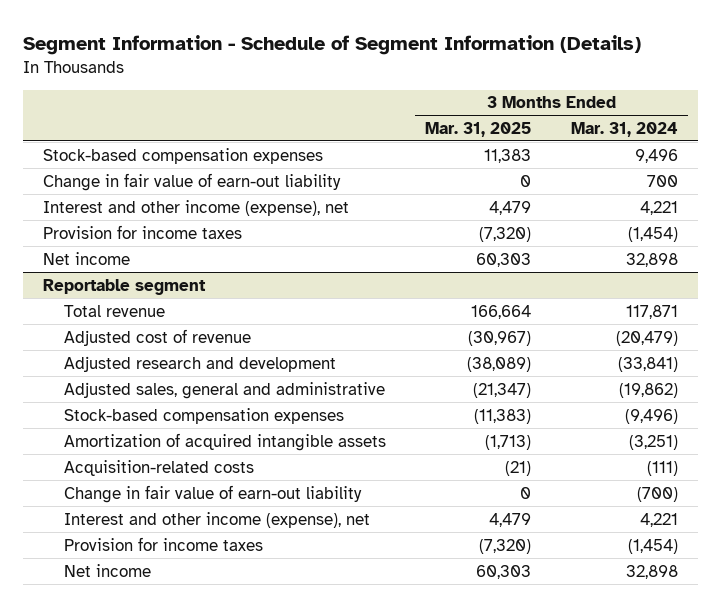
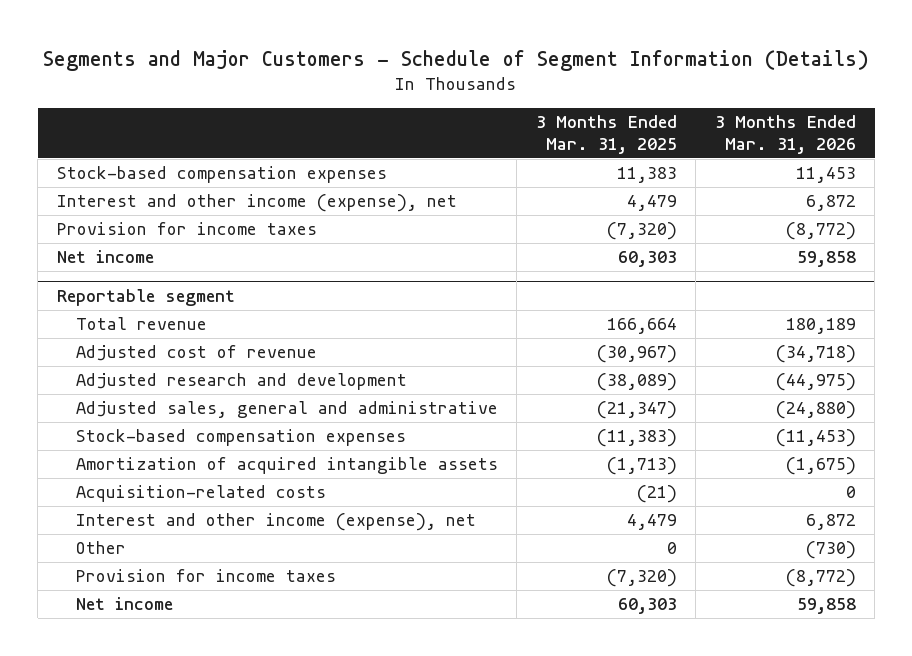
[23,34,642,55] Segment Information - Schedule of Segment Information (Details) -> [43,49,870,71] Segments and Major Customers - Schedule of Segment Information (Details)
[570,121,678,137] Mar. 31, 2024 -> none
none -> [714,115,856,155] 3 Months Ended Mar. 31, 2026
[42,172,341,191] Change in fair value of earn-out liability -> none
[63,484,362,503] Change in fair value of earn-out liability -> none
none -> [75,541,126,555] Other

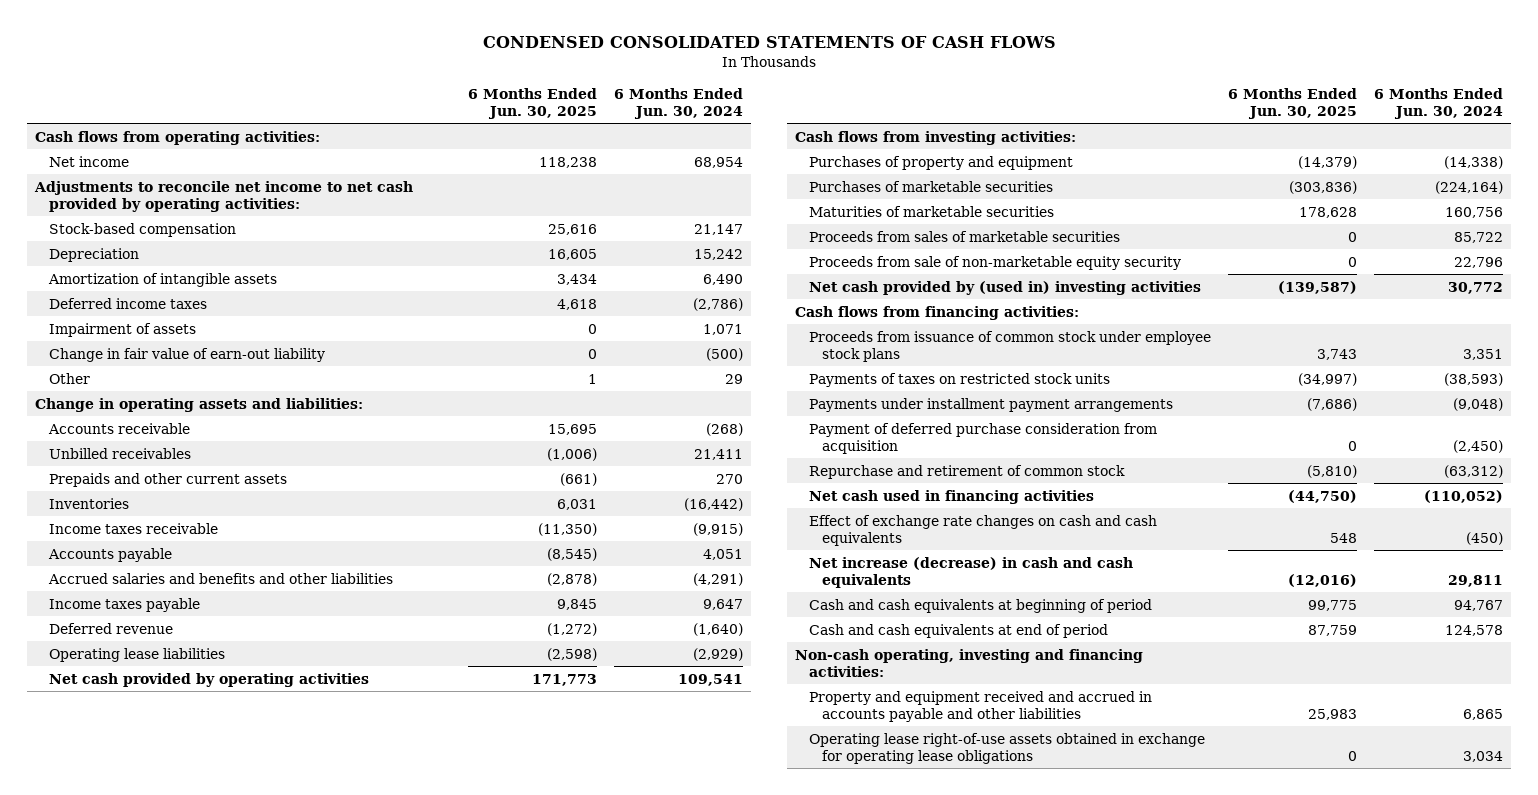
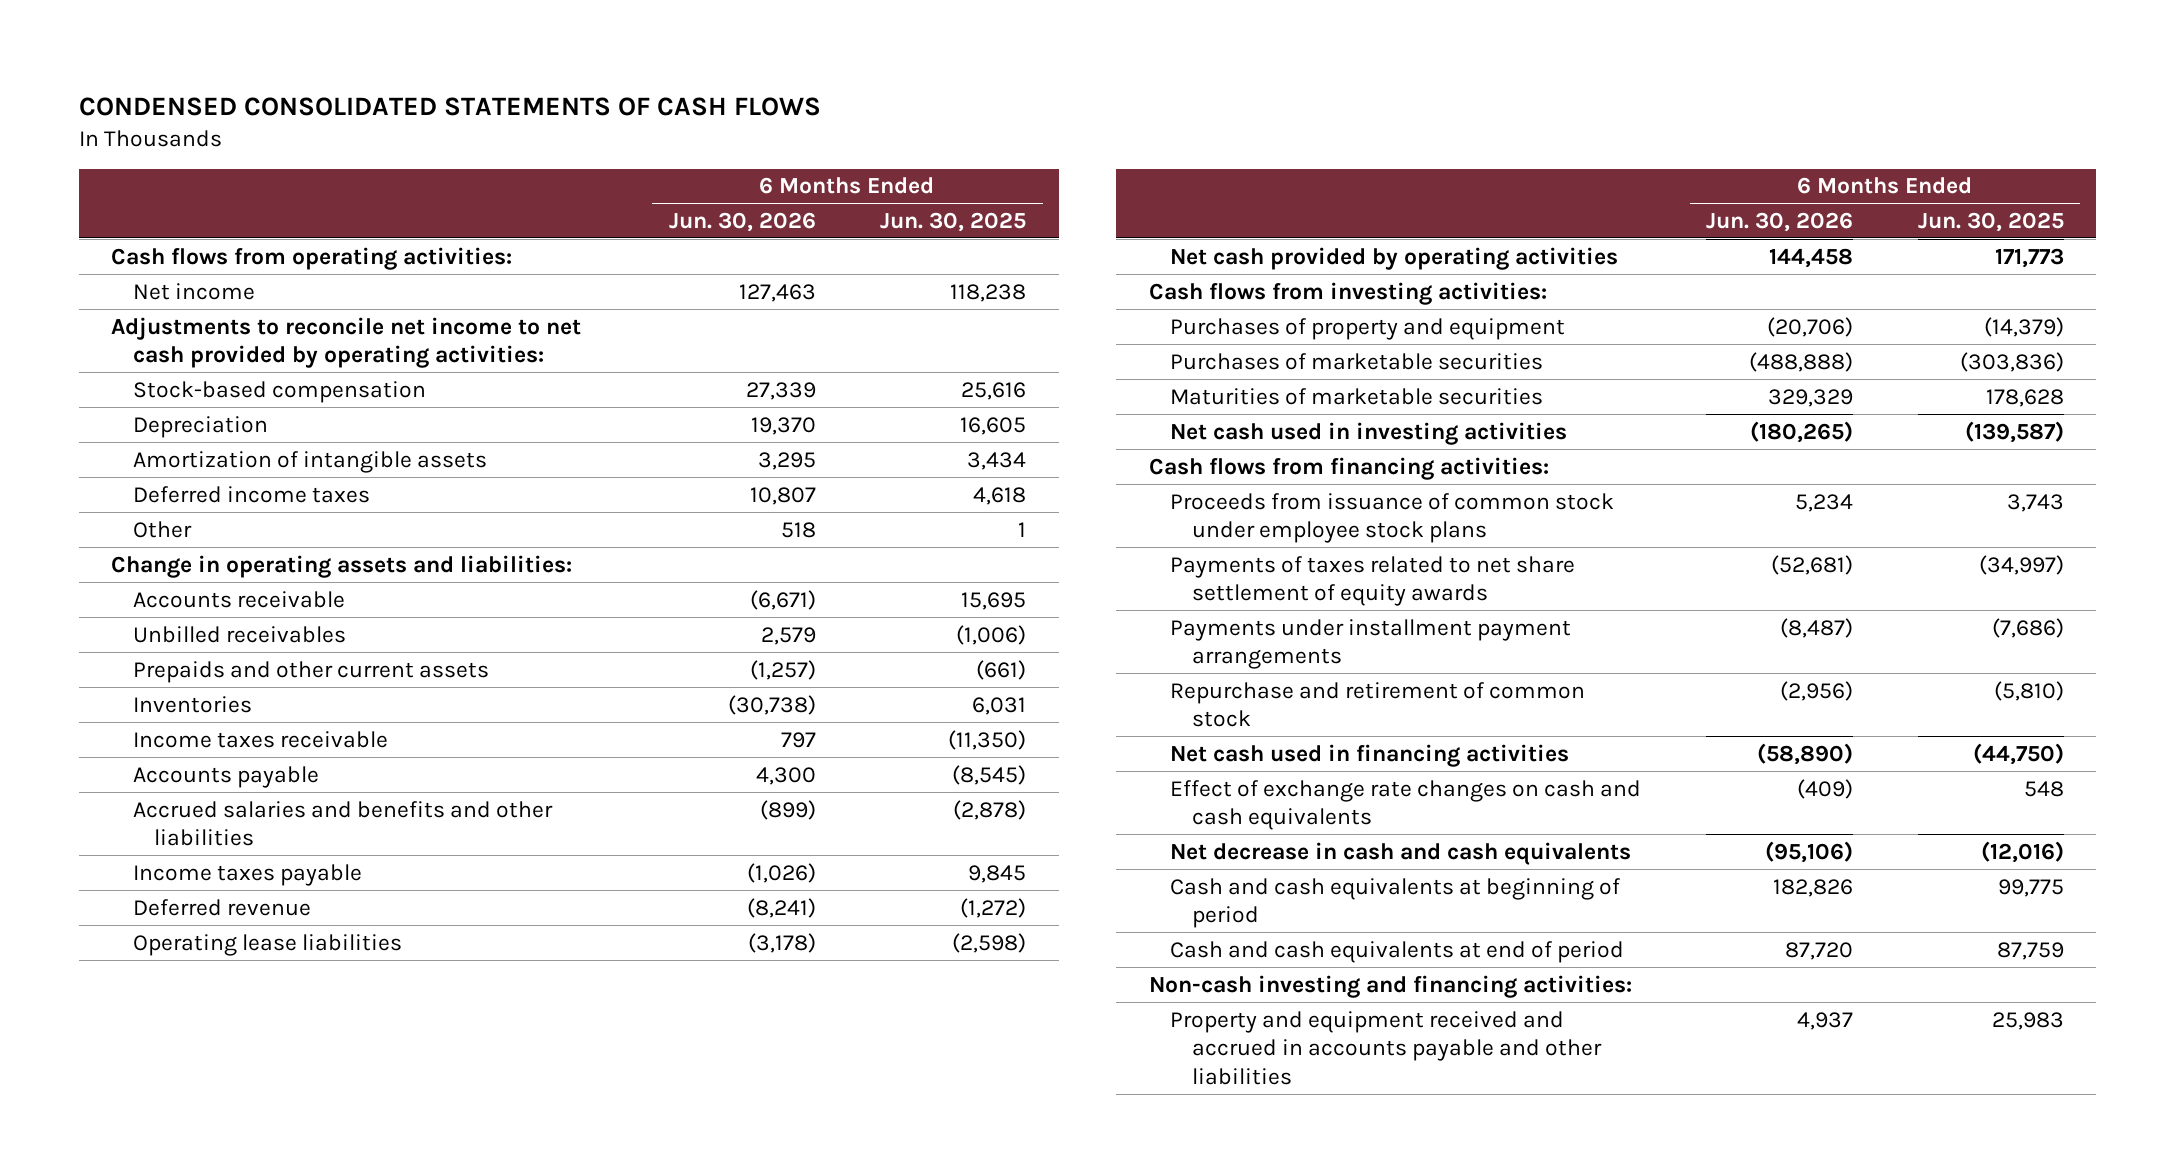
[613,88,743,120] 6 Months Ended Jun. 30, 2024 -> none
none -> [668,211,816,232] Jun. 30, 2026
[48,322,196,337] Impairment of assets -> none
[48,347,325,362] Change in fair value of earn-out liability -> none
[808,230,1120,242] Proceeds from sales of marketable securities -> none
[808,255,1181,270] Proceeds from sale of non-marketable equity security -> none
[808,280,1201,295] Net cash provided by (used in) investing activities -> [1170,421,1568,445] Net cash used in investing activities
[808,372,1110,387] Payments of taxes on restricted stock units -> [1170,555,1576,607] Payments of taxes related to net share settlement of equity awards
[808,422,1157,454] Payment of deferred purchase consideration from acquisition -> none
[808,556,1133,588] Net increase (decrease) in cash and cash equivalents -> [1170,841,1632,865] Net decrease in cash and cash equivalents
[795,648,1144,677] Non-cash operating, investing and financing activities: -> [1148,974,1632,998] Non-cash investing and financing activities:
[808,732,1205,764] Operating lease right-of-use assets obtained in exchange for operating lease obligations -> none

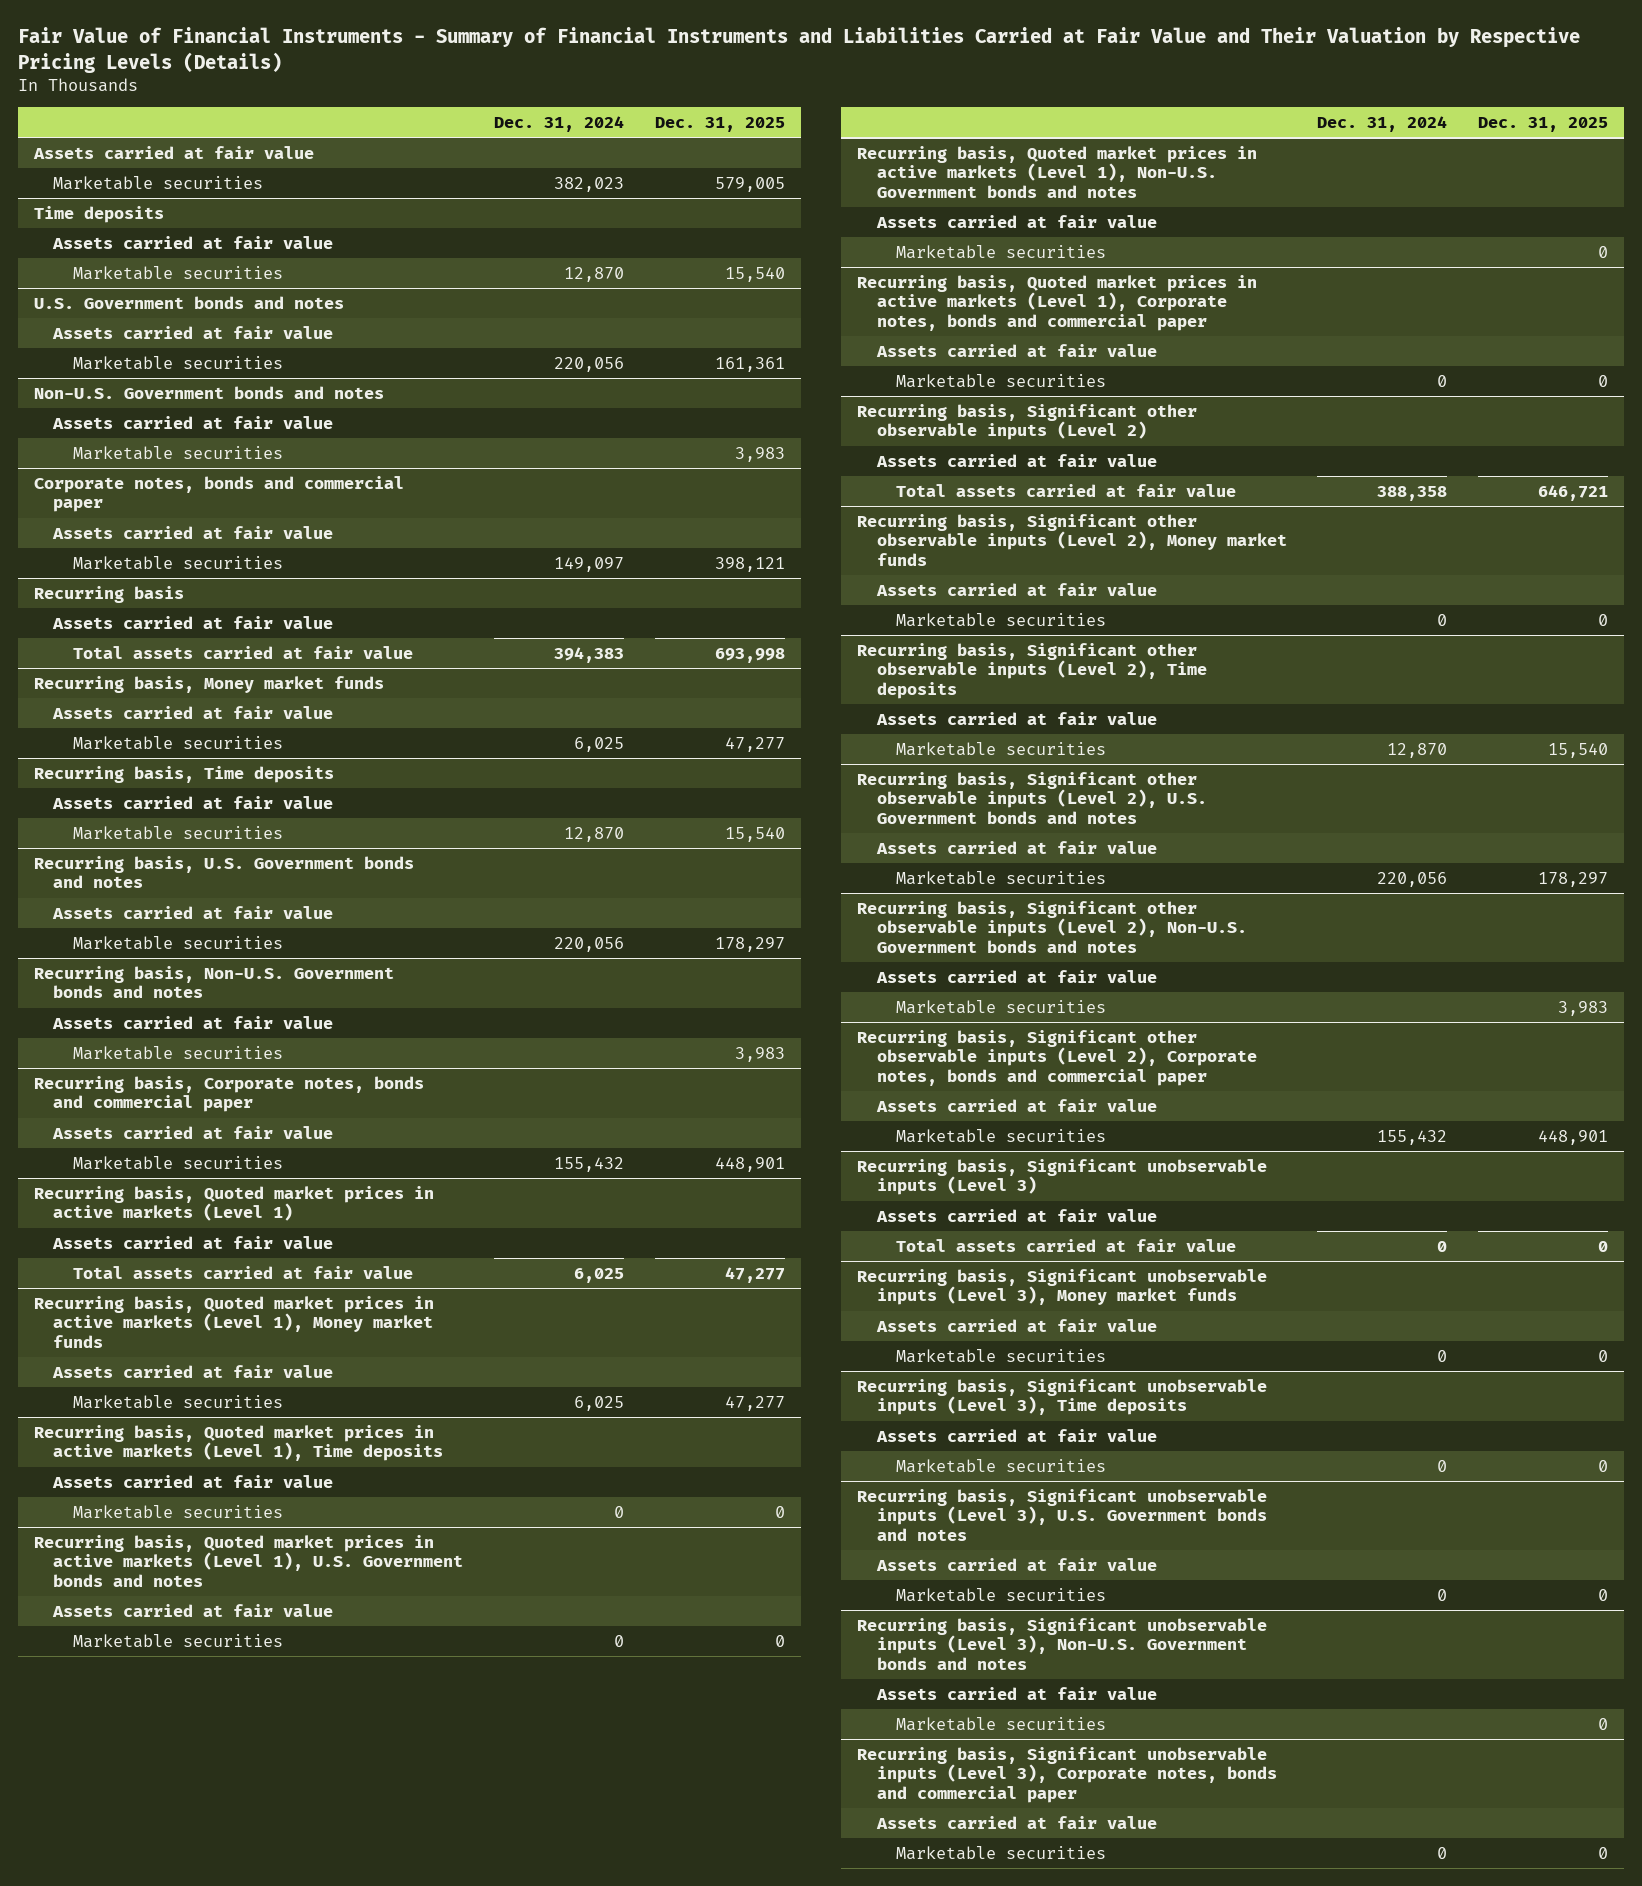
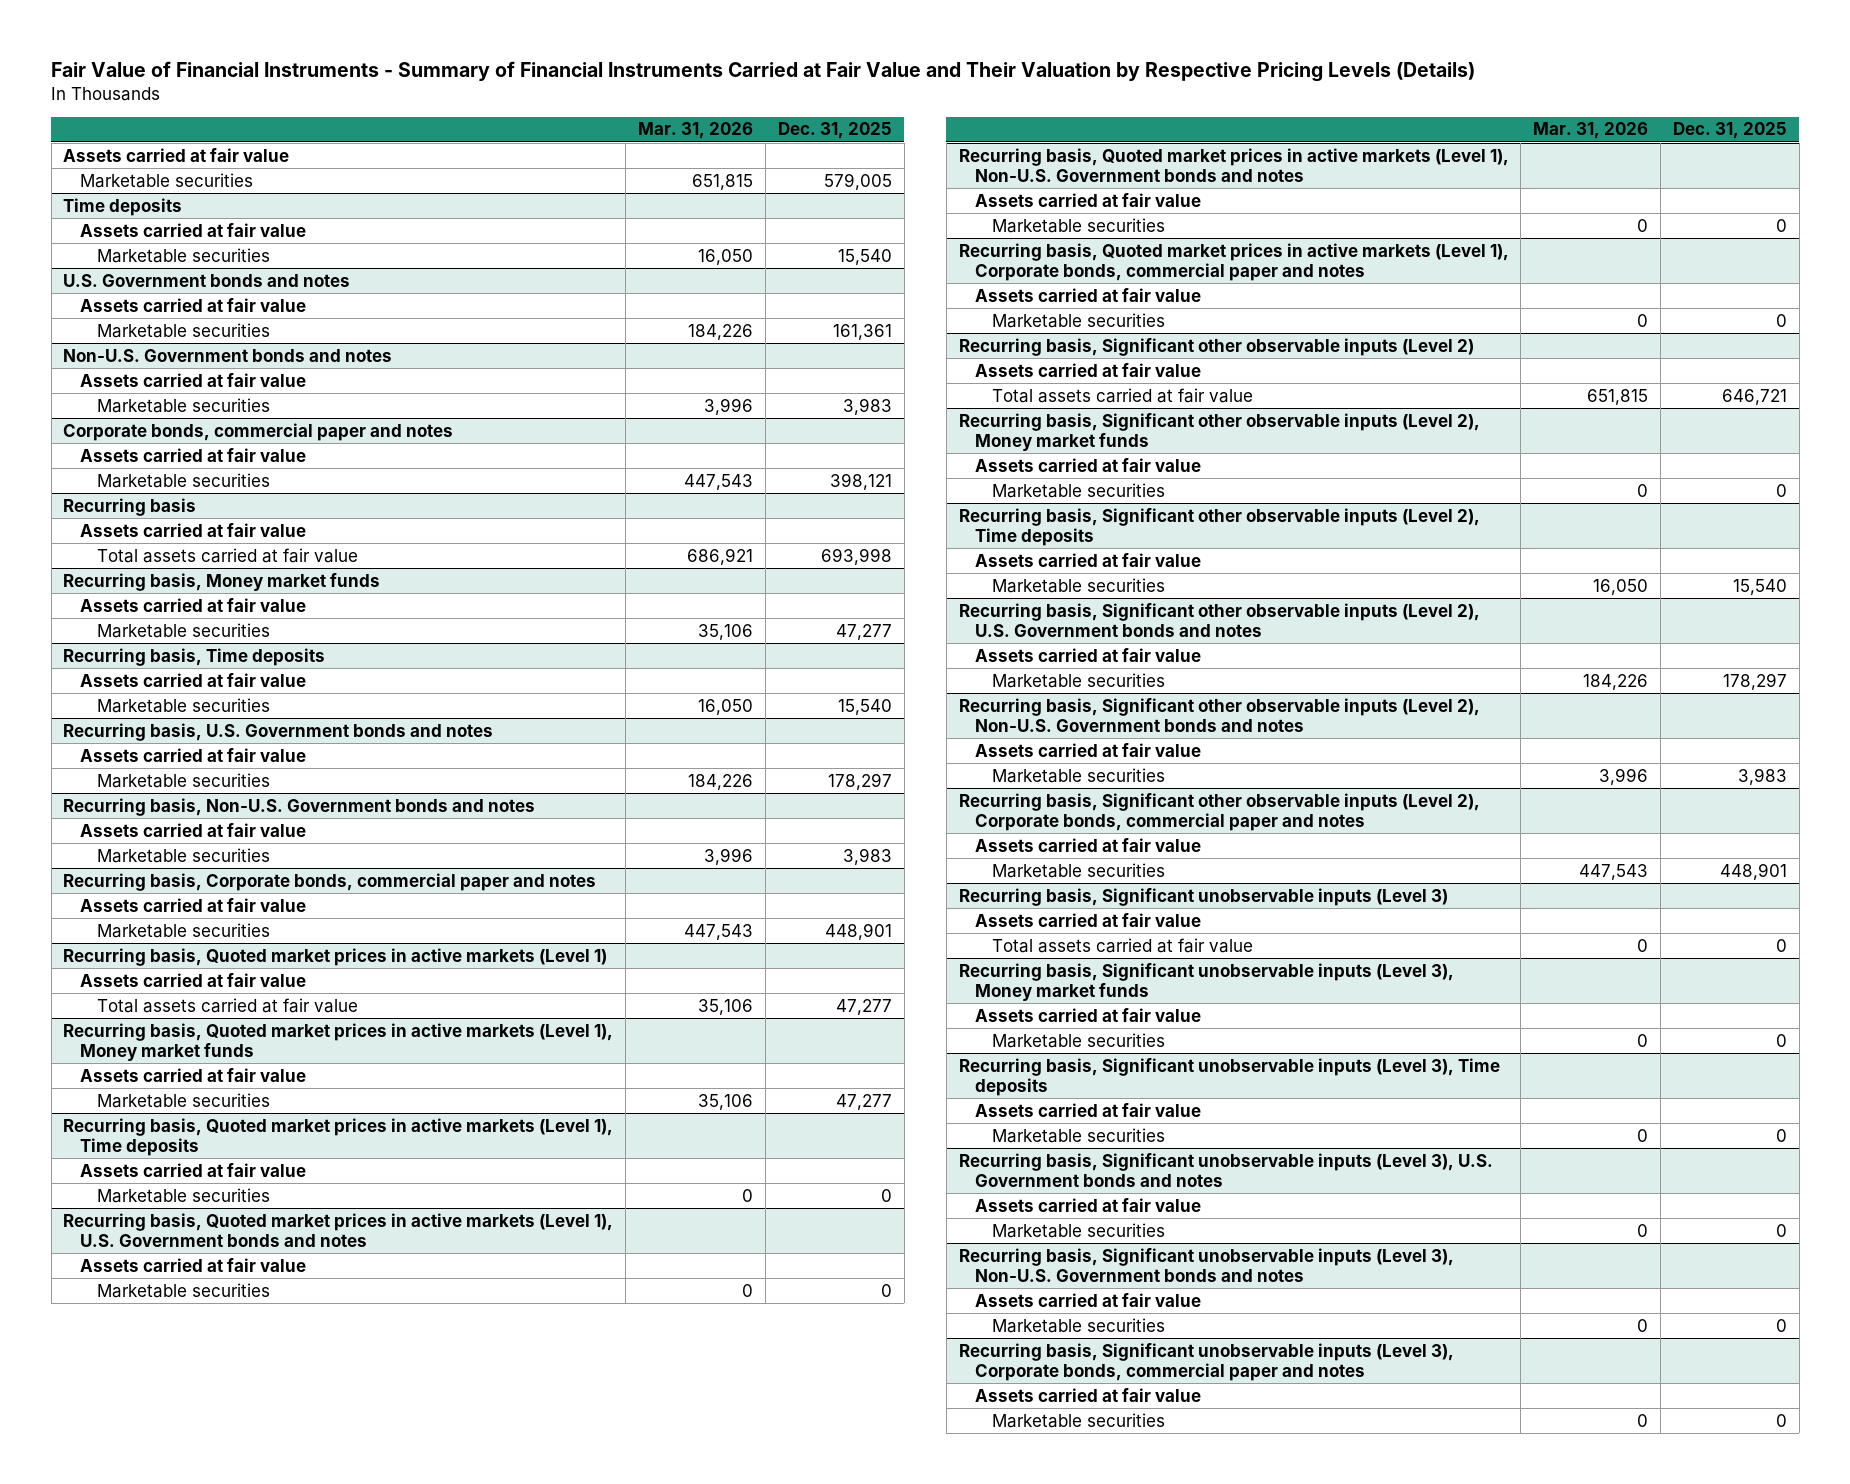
[18,27,1581,73] Fair Value of Financial Instruments - Summary of Financial Instruments and Liabilities Carried at Fair Value and Their Valuation by Respective Pricing Levels (Details) -> [51,61,1476,83] Fair Value of Financial Instruments - Summary of Financial Instruments Carried at Fair Value and Their Valuation by Respective Pricing Levels (Details)
[494,115,625,132] Dec. 31, 2024 -> none
none -> [638,122,754,140] Mar. 31, 2026
[33,475,404,513] Corporate notes, bonds and commercial paper -> [63,422,454,441] Corporate bonds, commercial paper and notes
[33,1075,424,1113] Recurring basis, Corporate notes, bonds and commercial paper -> [63,872,597,891] Recurring basis, Corporate bonds, commercial paper and notes
[856,274,1257,331] Recurring basis, Quoted market prices in active markets (Level 1), Corporate notes, bonds and commercial paper -> [958,242,1509,282] Recurring basis, Quoted market prices in active markets (Level 1), Corporate bonds, commercial paper and notes
[856,1029,1257,1086] Recurring basis, Significant other observable inputs (Level 2), Corporate notes, bonds and commercial paper -> [958,792,1480,832] Recurring basis, Significant other observable inputs (Level 2), Corporate bonds, commercial paper and notes
[856,1746,1277,1803] Recurring basis, Significant unobservable inputs (Level 3), Corporate notes, bonds and commercial paper -> [958,1342,1454,1382] Recurring basis, Significant unobservable inputs (Level 3), Corporate bonds, commercial paper and notes

